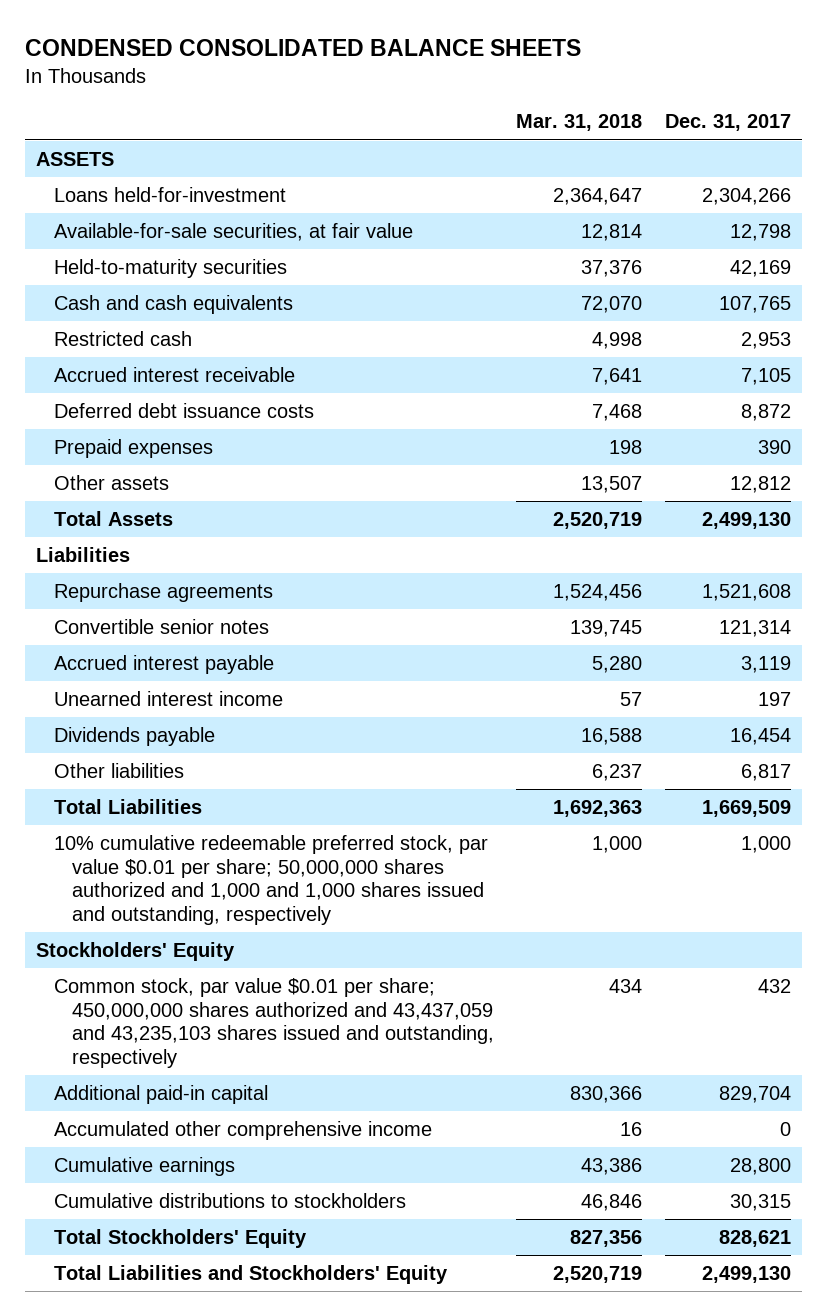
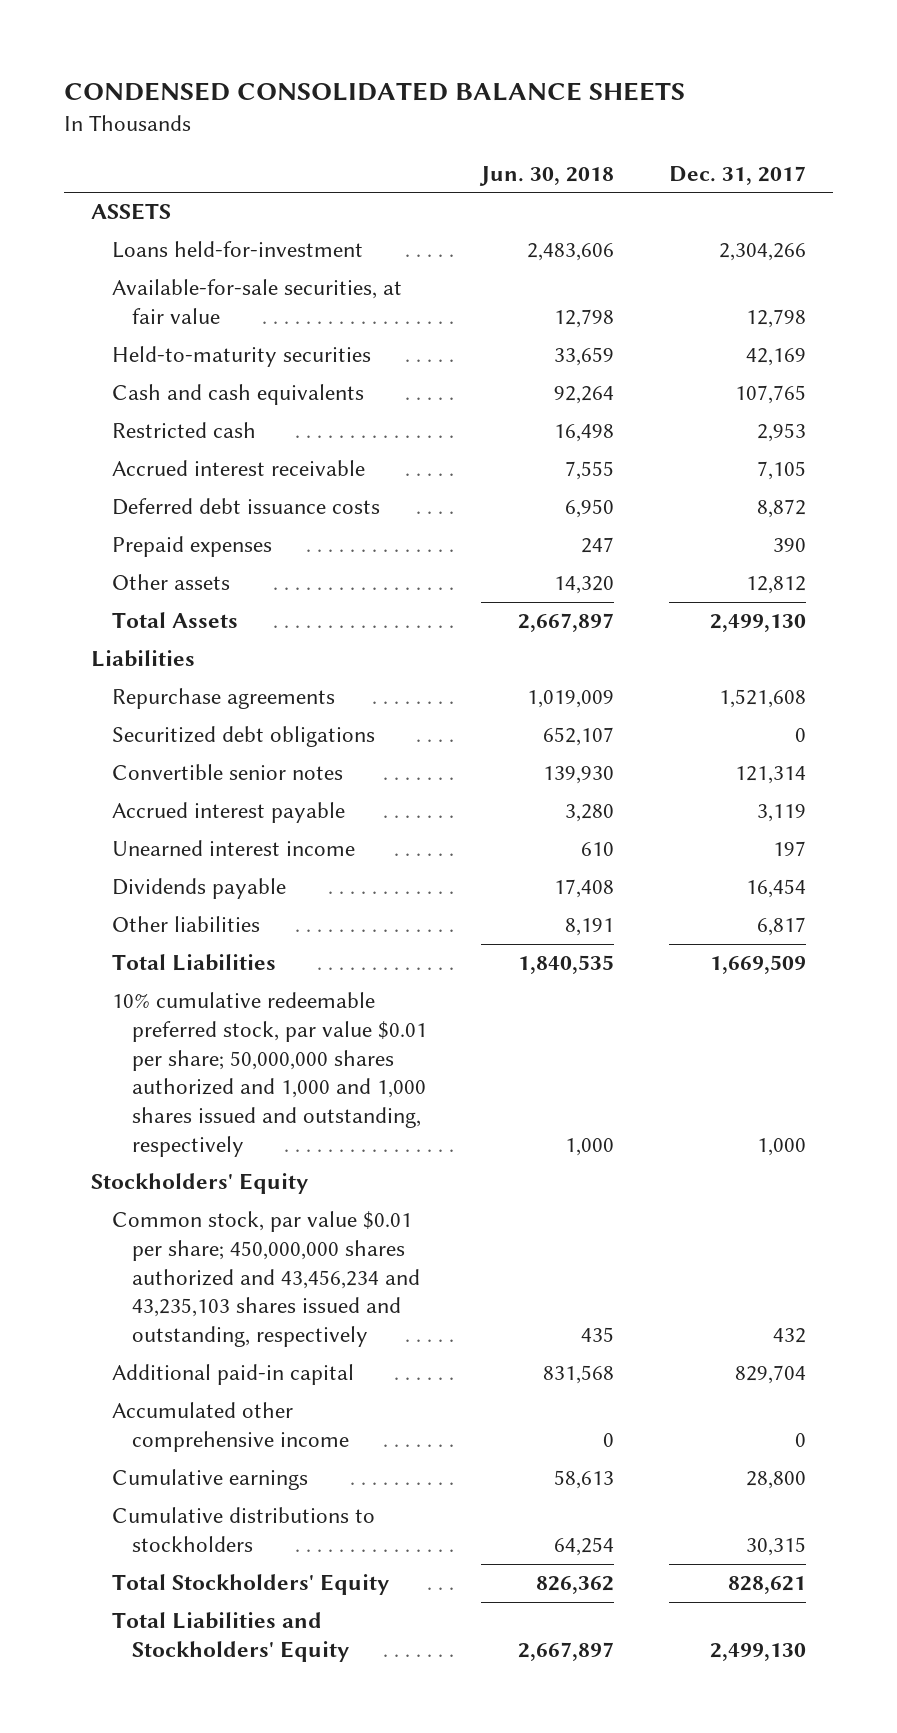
[516,114,643,132] Mar. 31, 2018 -> none
none -> [479,165,615,186] Jun. 30, 2018
none -> [111,726,375,748] Securitized debt obligations
[53,978,494,1069] Common stock, par value $0.01 per share; 450,000,000 shares authorized and 43,437,059 and 43,235,103 shares issued and outstanding, respectively -> [111,1211,420,1348] Common stock, par value $0.01 per share; 450,000,000 shares authorized and 43,456,234 and 43,235,103 shares issued and outstanding, respectively

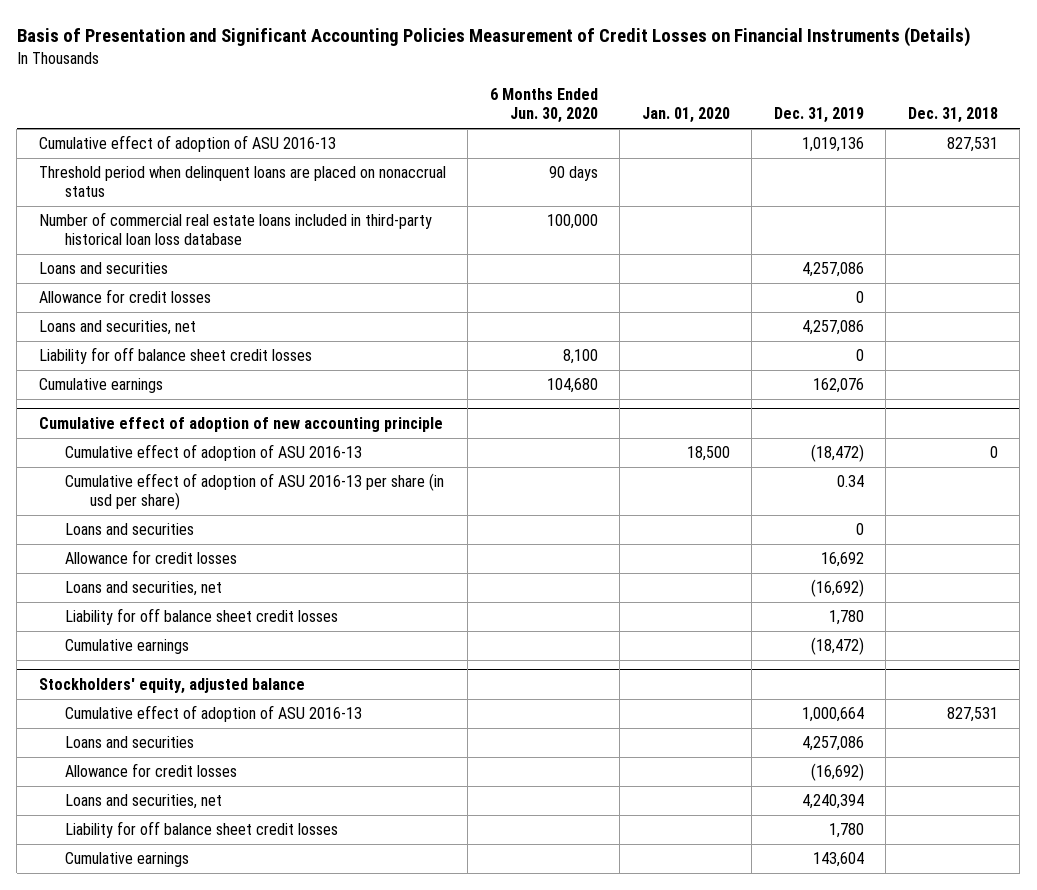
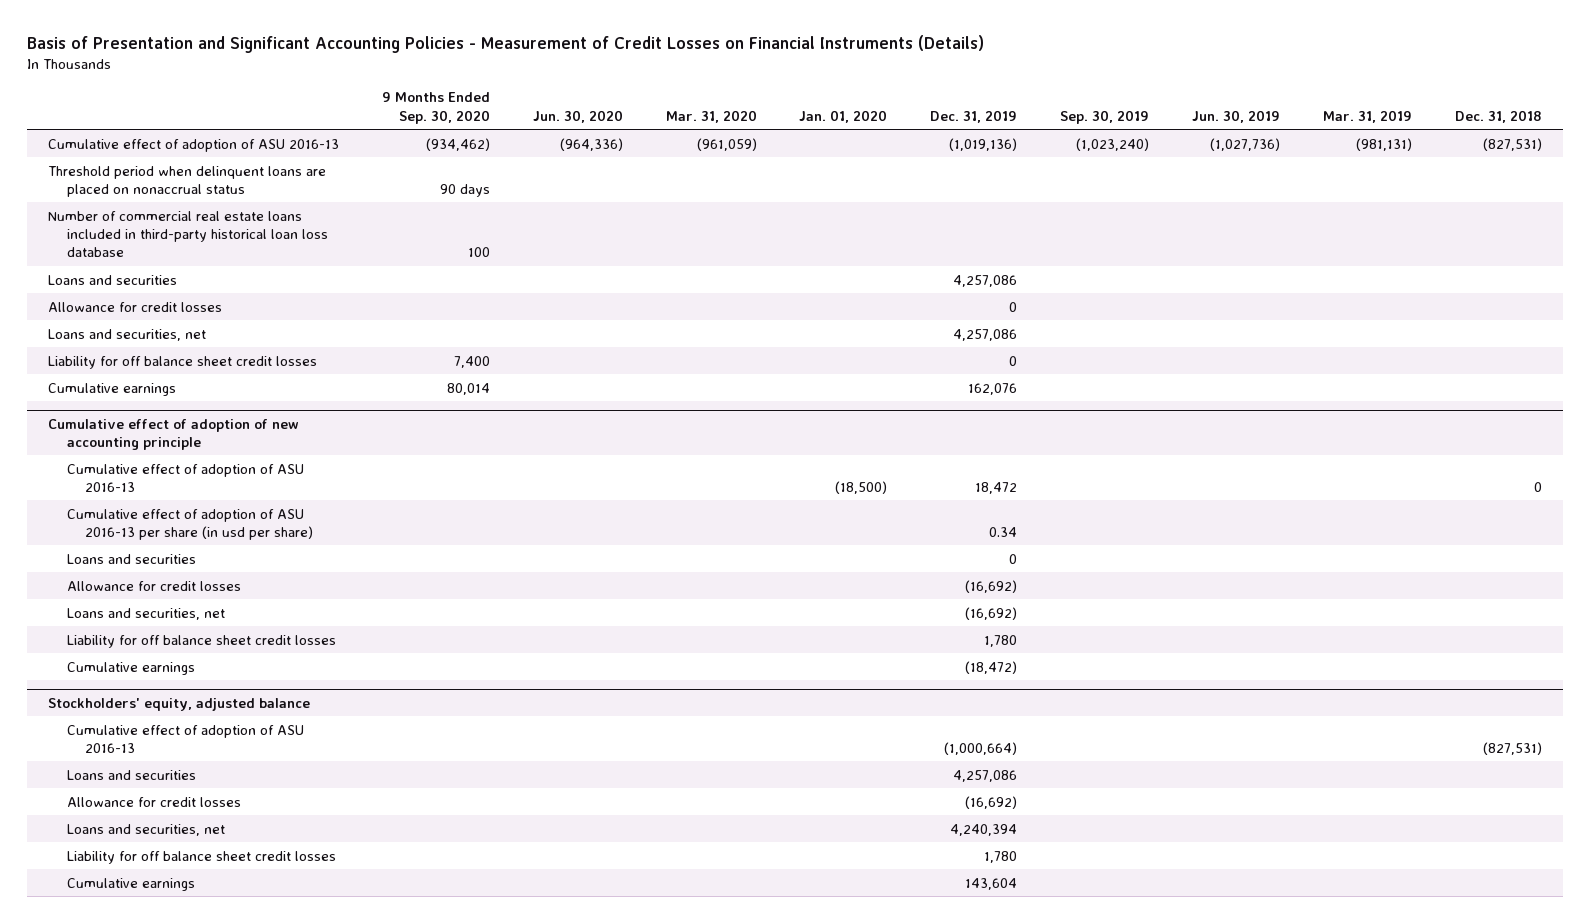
[16,27,971,48] Basis of Presentation and Significant Accounting Policies Measurement of Credit Losses on Financial Instruments (Details) -> [26,35,984,54] Basis of Presentation and Significant Accounting Policies - Measurement of Credit Losses on Financial Instruments (Details)
[489,88,598,124] 6 Months Ended Jun. 30, 2020 -> none
none -> [381,92,490,124] 9 Months Ended Sep. 30, 2020
none -> [532,109,623,123] Jun. 30, 2020
none -> [665,109,757,123] Mar. 31, 2020
none -> [1060,109,1150,124] Sep. 30, 2019
none -> [1191,109,1280,123] Jun. 30, 2019
none -> [1322,109,1412,123] Mar. 31, 2019
[801,137,864,153] 1,019,136 -> [949,137,1018,151] (1,019,136)
[946,137,998,153] 827,531 -> [1482,137,1542,151] (827,531)
[686,446,730,462] 18,500 -> [835,480,888,494] (18,500)
[810,444,864,463] (18,472) -> [975,481,1018,494] 18,472
[820,552,864,568] 16,692 -> [965,579,1018,593] (16,692)
[801,707,864,723] 1,000,664 -> [944,741,1018,755] (1,000,664)
[946,707,998,723] 827,531 -> [1482,741,1542,755] (827,531)

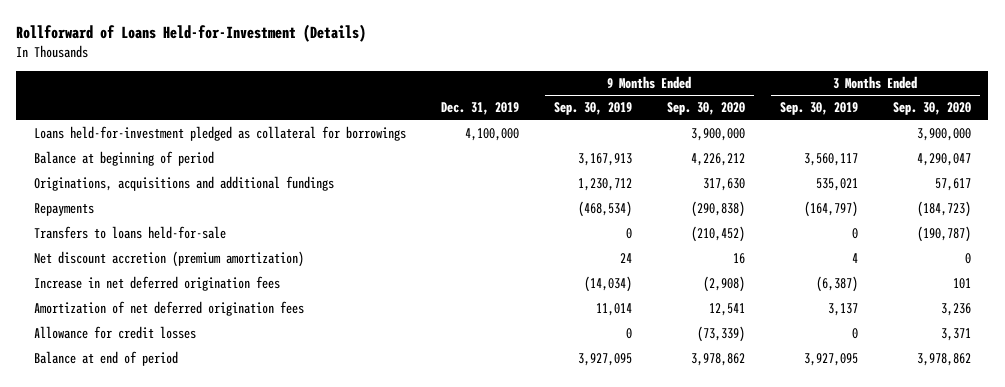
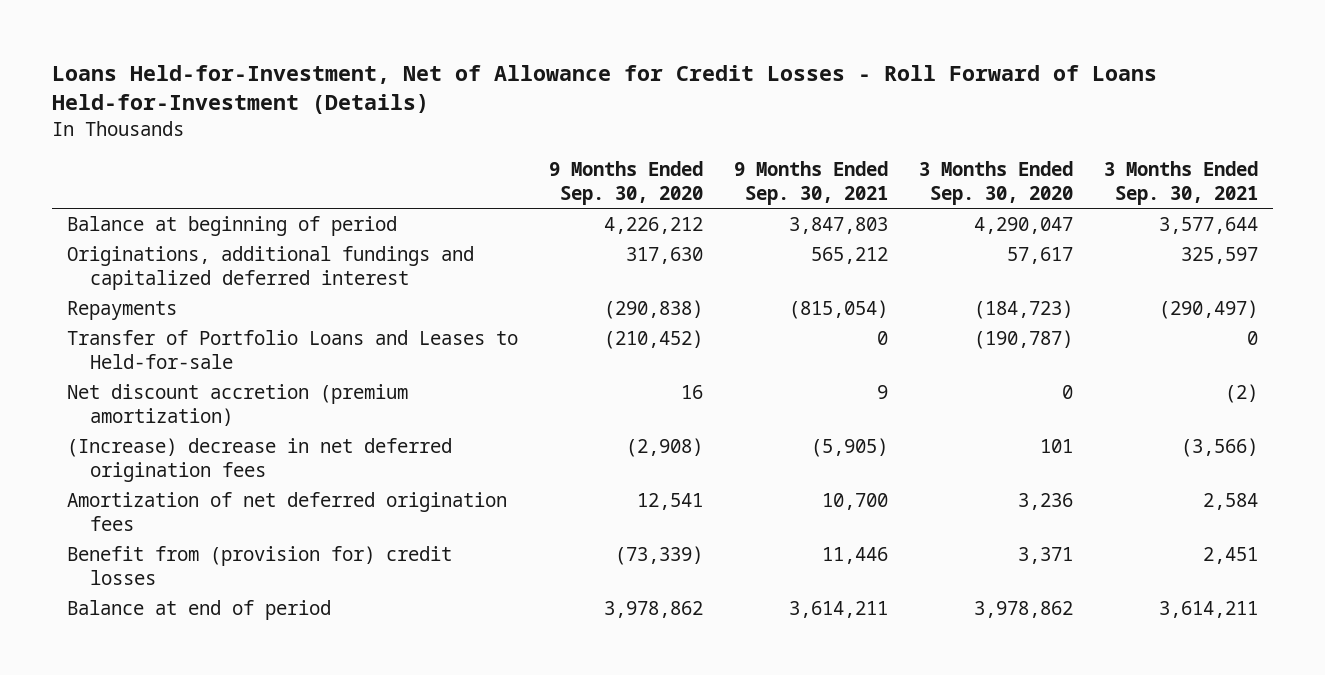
[16,23,367,42] Rollforward of Loans Held-for-Investment (Details) -> [51,64,1157,115] Loans Held-for-Investment, Net of Allowance for Credit Losses - Roll Forward of Loans Held-for-Investment (Details)
[440,102,519,116] Dec. 31, 2019 -> none
[553,102,632,116] Sep. 30, 2019 -> none
[779,102,858,116] Sep. 30, 2019 -> none
none -> [733,161,888,206] 9 Months Ended Sep. 30, 2021
none -> [1103,161,1258,206] 3 Months Ended Sep. 30, 2021
[33,126,406,142] Loans held-for-investment pledged as collateral for borrowings -> none
[33,176,334,192] Originations, acquisitions and additional fundings -> [67,245,475,290] Originations, additional fundings and capitalized deferred interest
[33,226,226,240] Transfers to loans held-for-sale -> [67,329,519,369] Transfer of Portfolio Loans and Leases to Held-for-sale
[33,276,280,292] Increase in net deferred origination fees -> [67,437,453,482] (Increase) decrease in net deferred origination fees
[33,326,196,340] Allowance for credit losses -> [67,545,453,585] Benefit from (provision for) credit losses

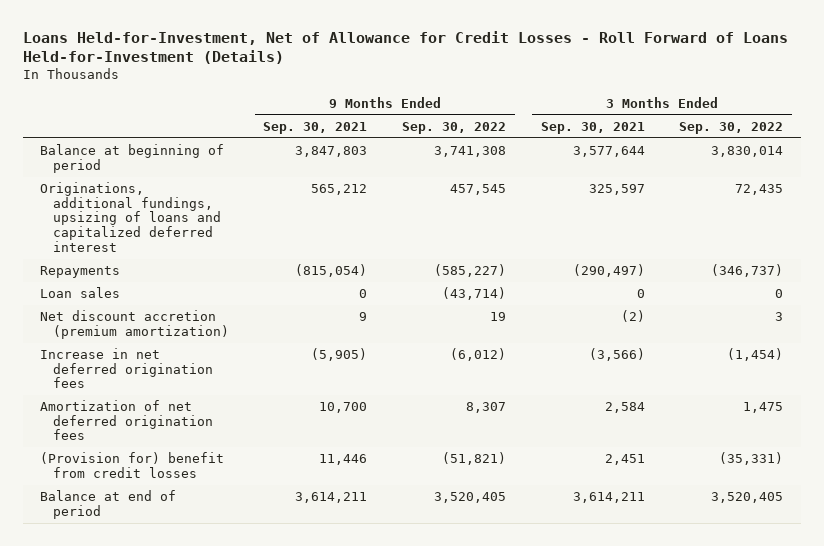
[548,161,703,206] 9 Months Ended Sep. 30, 2020 -> none
[918,161,1073,206] 3 Months Ended Sep. 30, 2020 -> none
none -> [402,121,507,134] Sep. 30, 2022
none -> [679,121,784,134] Sep. 30, 2022
[67,245,475,290] Originations, additional fundings and capitalized deferred interest -> [40,182,221,252] Originations, additional fundings, upsizing of loans and capitalized deferred interest
[67,329,519,369] Transfer of Portfolio Loans and Leases to Held-for-sale -> [40,287,121,299] Loan sales
[67,437,453,482] (Increase) decrease in net deferred origination fees -> [40,348,213,389] Increase in net deferred origination fees
[67,545,453,585] Benefit from (provision for) credit losses -> [40,452,225,478] (Provision for) benefit from credit losses

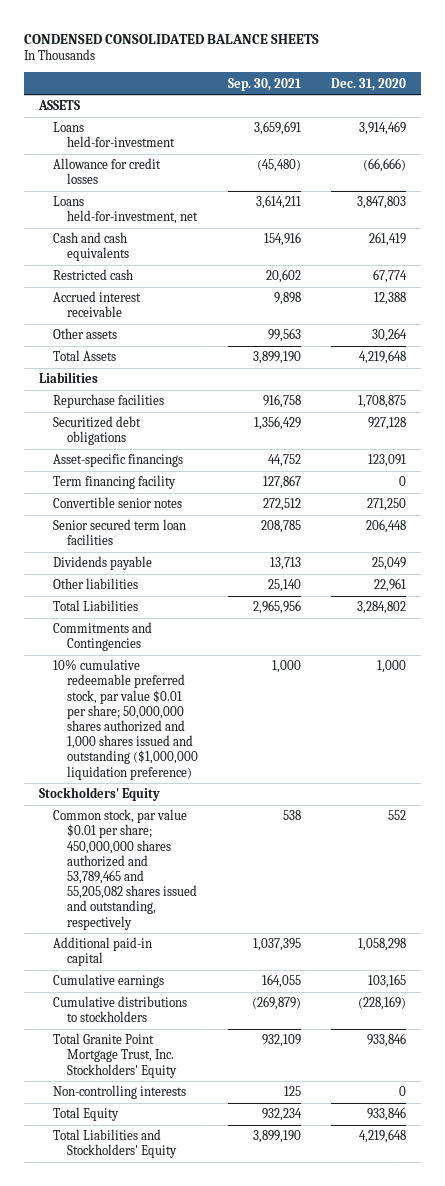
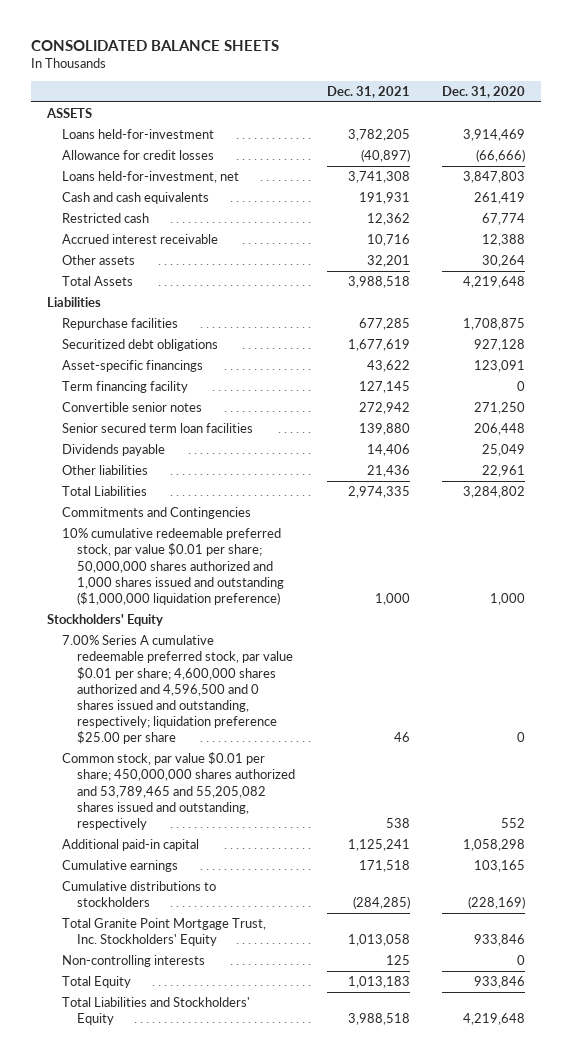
[24,33,320,44] CONDENSED CONSOLIDATED BALANCE SHEETS -> [30,39,279,51] CONSOLIDATED BALANCE SHEETS
[227,77,301,91] Sep. 30, 2021 -> none
none -> [326,85,410,98] Dec. 31, 2021
none -> [61,635,293,745] 7.00% Series A cumulative redeemable preferred stock, par value $0.01 per share; 4,600,000 shares authorized and 4,596,500 and 0 shares issued and outstanding, respectively; liquidation preference $25.00 per share

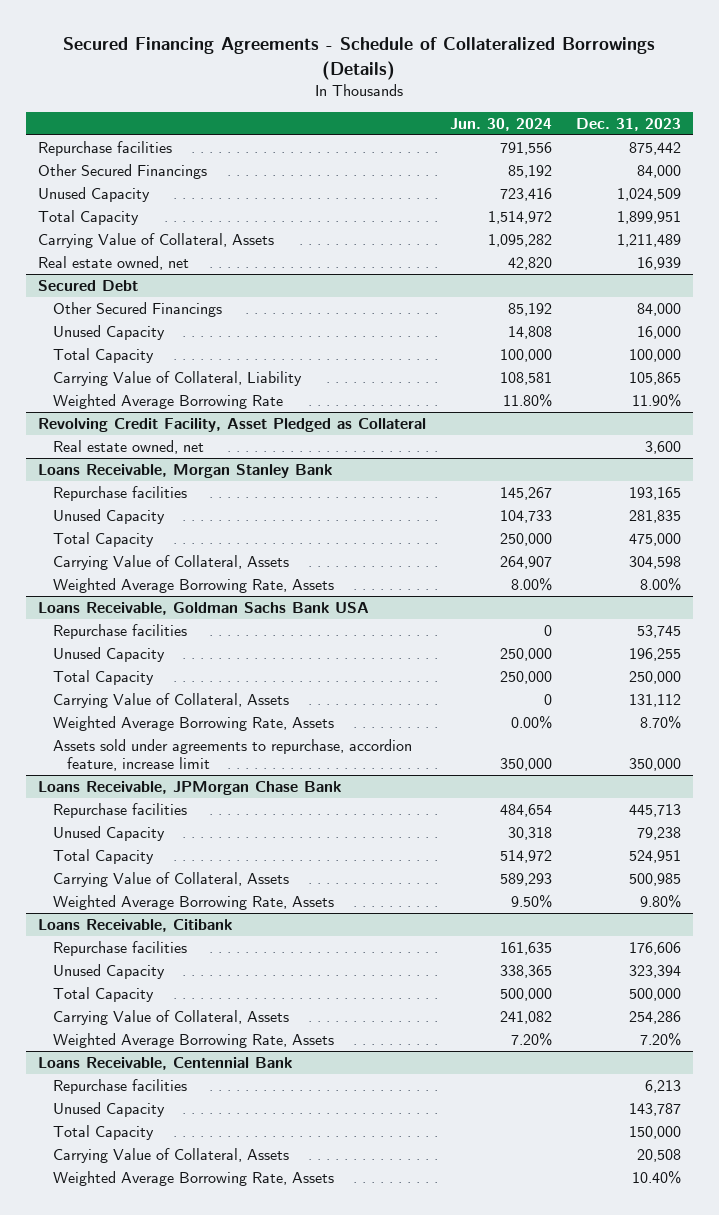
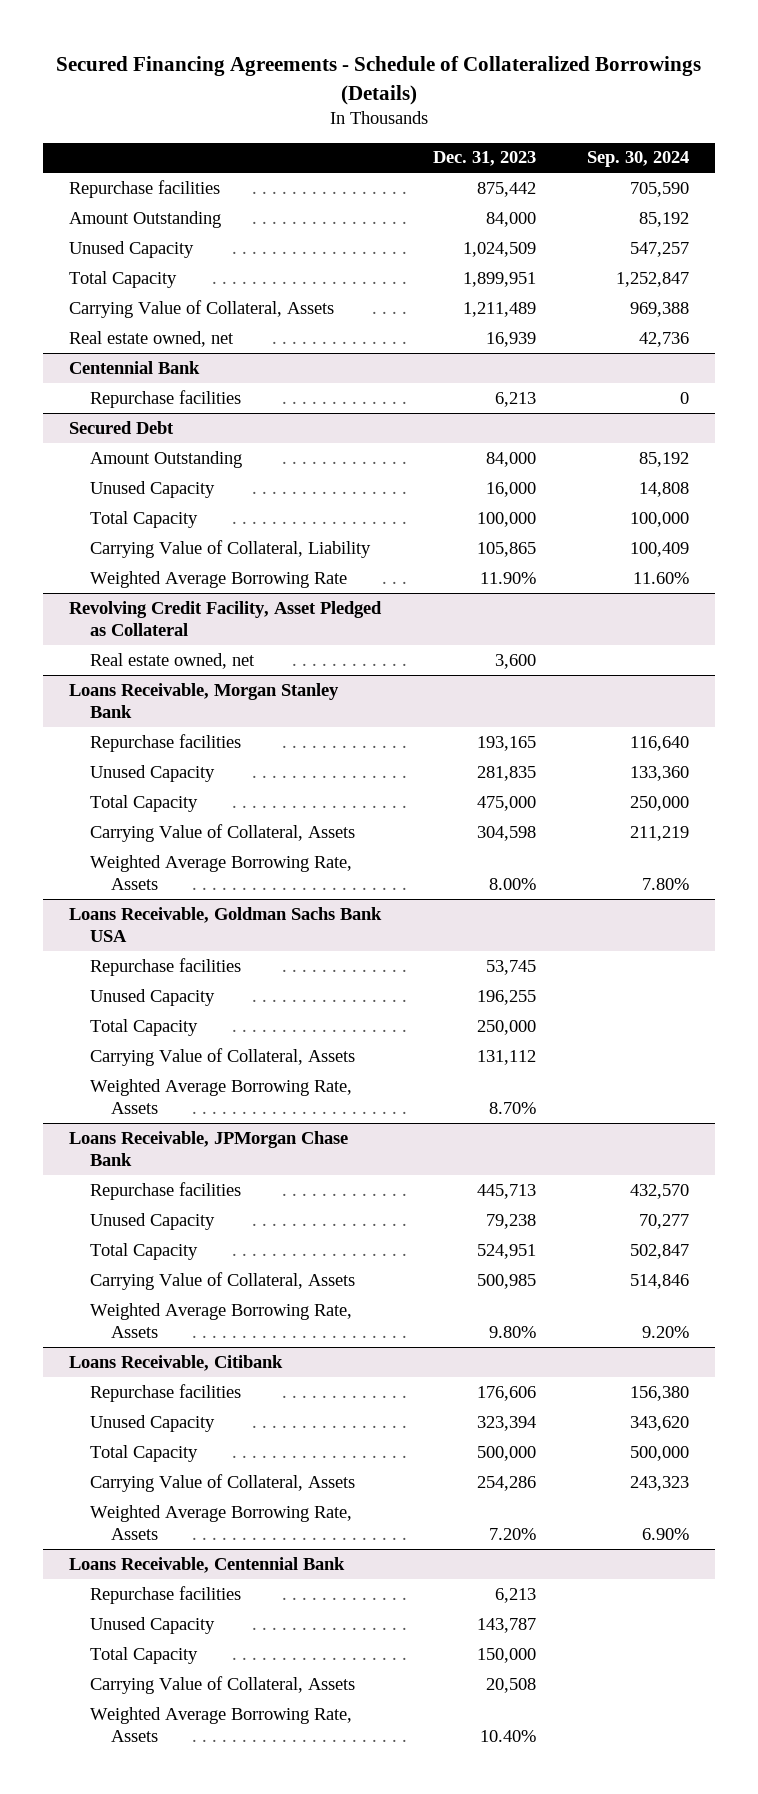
[449,117,552,131] Jun. 30, 2024 -> none
none -> [587,151,690,168] Sep. 30, 2024
[38,163,208,179] Other Secured Financings -> [68,210,221,228] Amount Outstanding
none -> [68,360,200,374] Centennial Bank
none -> [90,389,242,408] Repurchase facilities
[52,301,222,317] Other Secured Financings -> [90,450,243,468] Amount Outstanding
[52,738,412,772] Assets sold under agreements to repurchase, accordion feature, increase limit -> none

